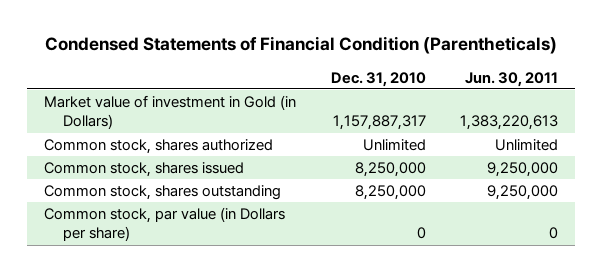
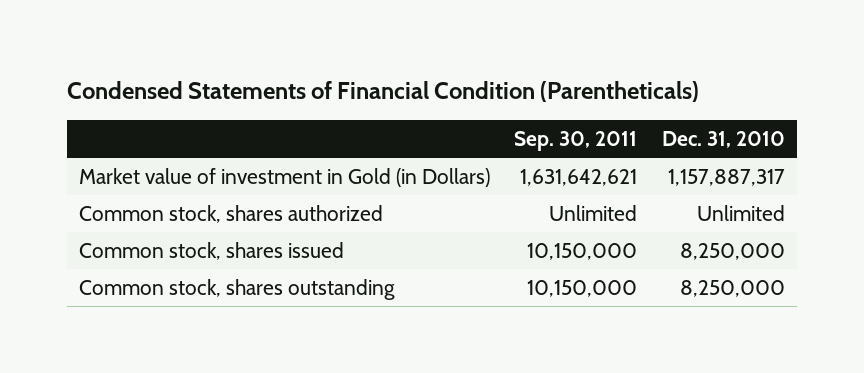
[464,71,558,87] Jun. 30, 2011 -> none
none -> [514,131,638,152] Sep. 30, 2011
[44,207,286,242] Common stock, par value (in Dollars per share) -> none

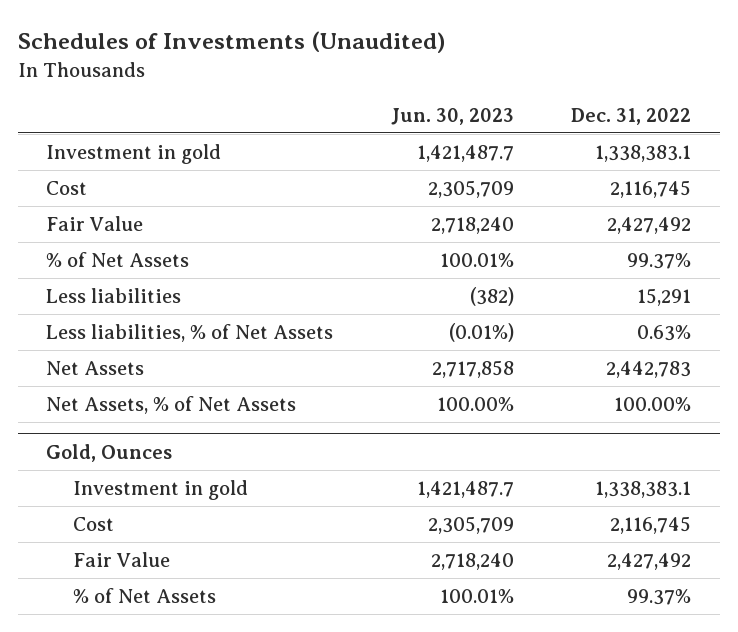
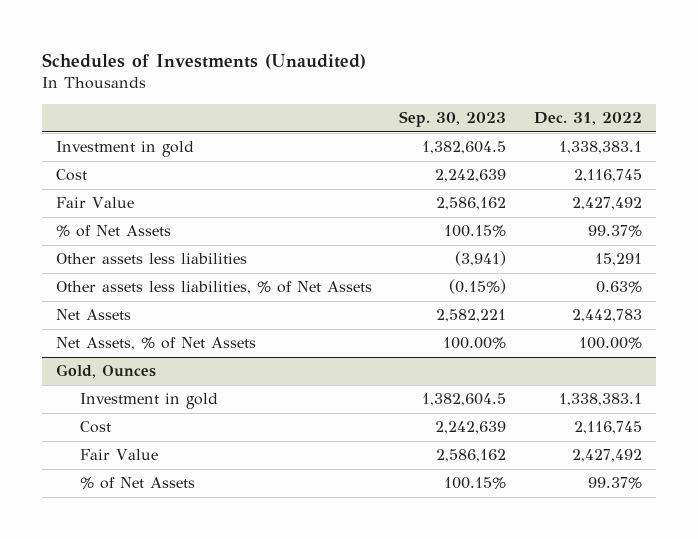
[390,107,514,125] Jun. 30, 2023 -> none
none -> [399,111,507,128] Sep. 30, 2023
[46,287,182,303] Less liabilities -> [55,253,247,265] Other assets less liabilities
[46,323,334,342] Less liabilities, % of Net Assets -> [55,281,372,295] Other assets less liabilities, % of Net Assets

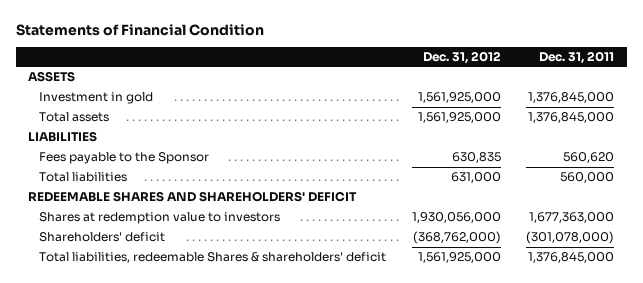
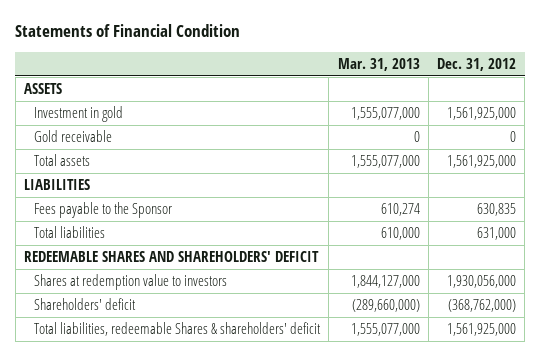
[539,50,615,64] Dec. 31, 2011 -> none
none -> [337,57,420,71] Mar. 31, 2013
none -> [34,130,113,143] Gold receivable

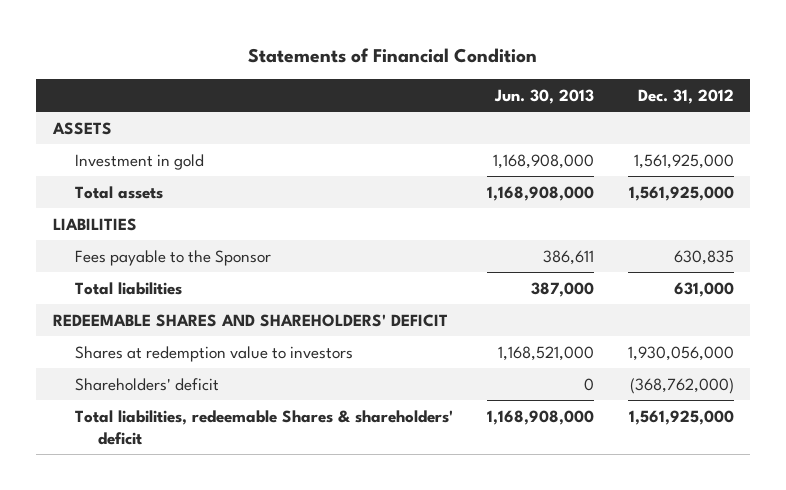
[337,57,420,71] Mar. 31, 2013 -> none
none -> [493,88,594,104] Jun. 30, 2013
[34,130,113,143] Gold receivable -> none

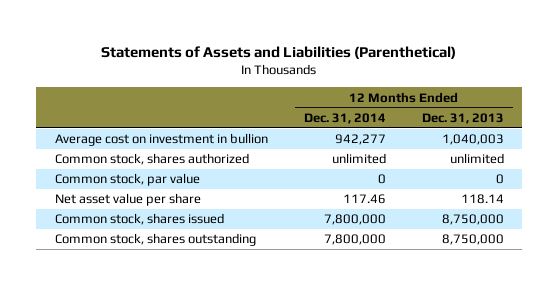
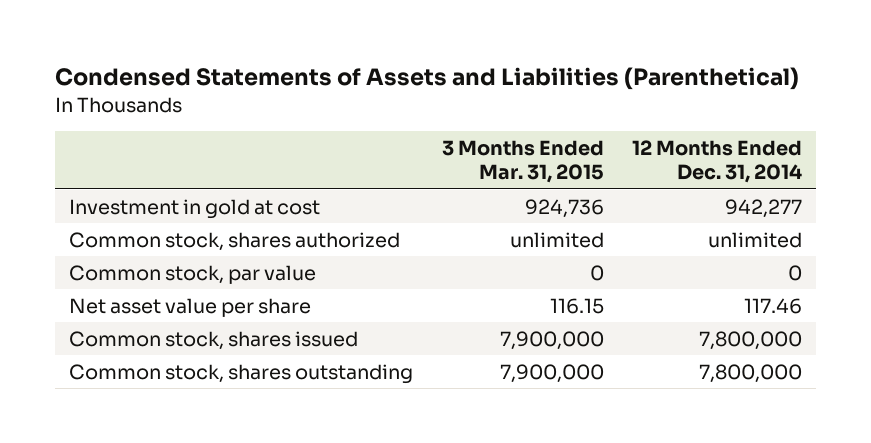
[101,45,457,59] Statements of Assets and Liabilities (Parenthetical) -> [55,67,800,91] Condensed Statements of Assets and Liabilities (Parenthetical)
[422,112,505,124] Dec. 31, 2013 -> none
none -> [441,140,604,184] 3 Months Ended Mar. 31, 2015
[54,133,268,147] Average cost on investment in bullion -> [69,198,321,219] Investment in gold at cost

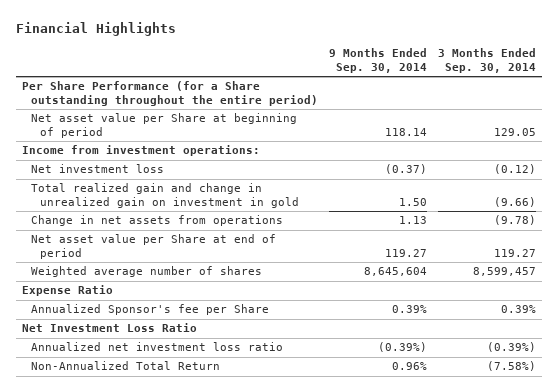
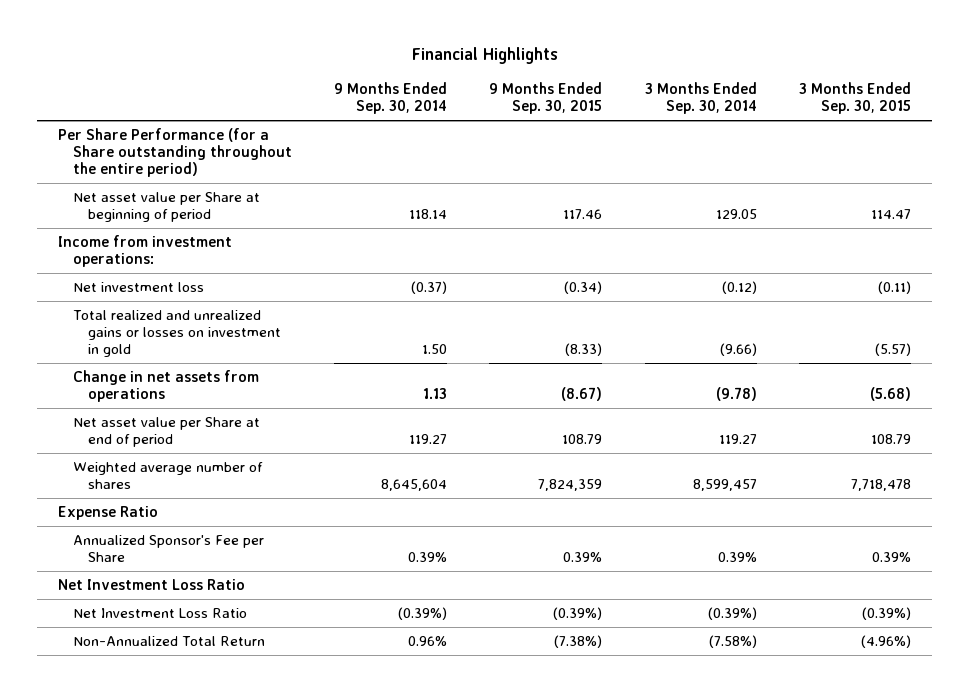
none -> [489,82,603,115] 9 Months Ended Sep. 30, 2015
none -> [798,82,911,115] 3 Months Ended Sep. 30, 2015
[31,183,300,208] Total realized gain and change in unrealized gain on investment in gold -> [73,310,281,358] Total realized and unrealized gains or losses on investment in gold
[31,304,270,316] Annualized Sponsor's fee per Share -> [73,535,265,563] Annualized Sponsor's Fee per Share
[31,342,284,352] Annualized net investment loss ratio -> [73,608,248,619] Net Investment Loss Ratio

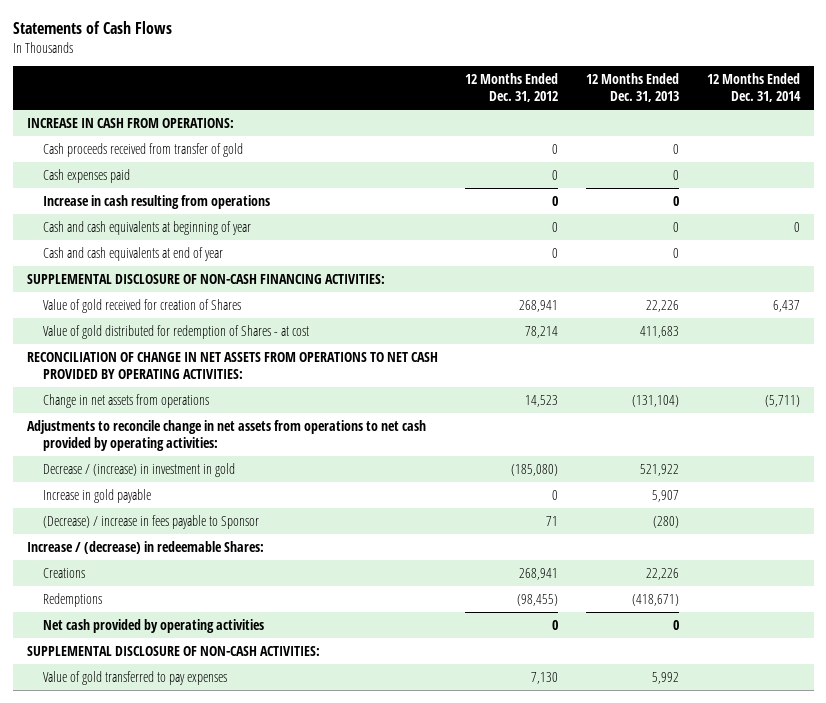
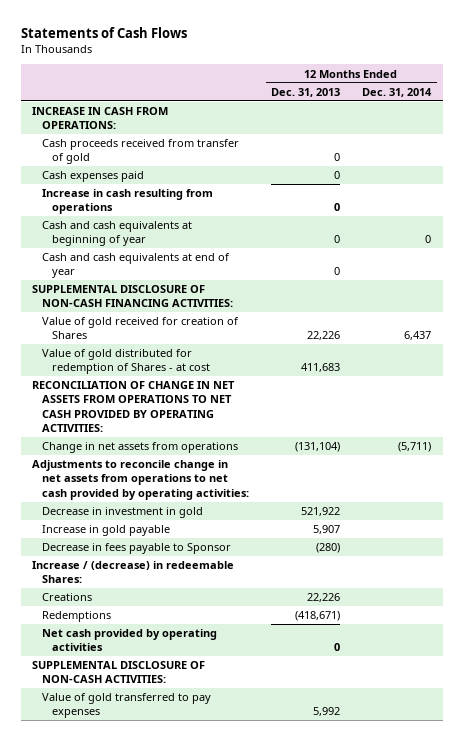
[465,73,559,103] 12 Months Ended Dec. 31, 2012 -> none
[43,462,236,477] Decrease / (increase) in investment in gold -> [42,507,204,519] Decrease in investment in gold
[43,514,260,529] (Decrease) / increase in fees payable to Sponsor -> [42,543,232,555] Decrease in fees payable to Sponsor

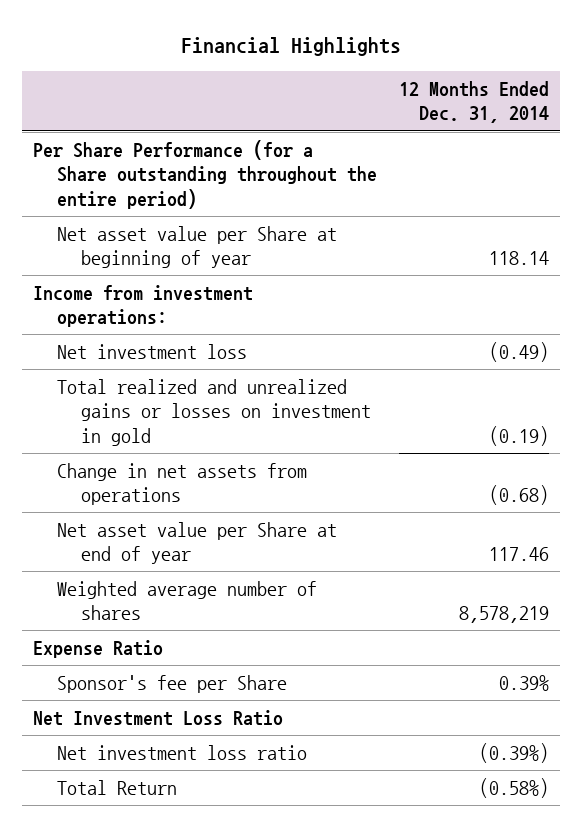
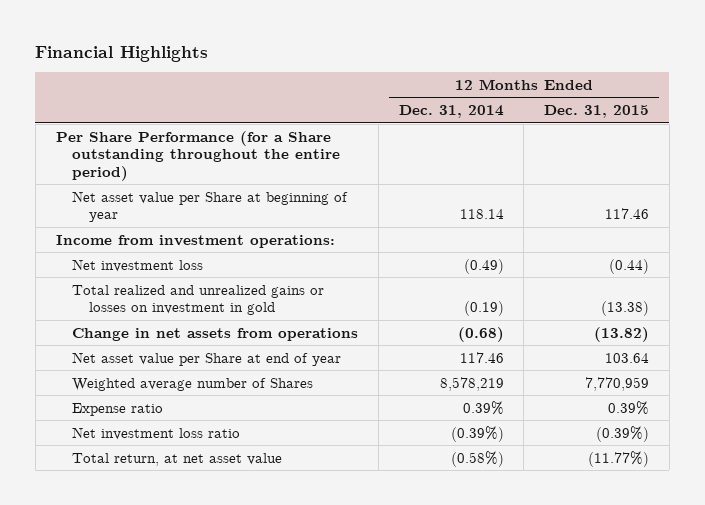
none -> [544,105,650,119] Dec. 31, 2015
[32,639,163,658] Expense Ratio -> none
[32,709,283,726] Net Investment Loss Ratio -> none
[57,580,318,621] Weighted average number of shares -> [72,377,314,391] Weighted average number of Shares
[57,674,288,693] Sponsor's fee per Share -> [72,402,164,416] Expense ratio
[57,779,178,795] Total Return -> none
none -> [72,452,283,466] Total return, at net asset value

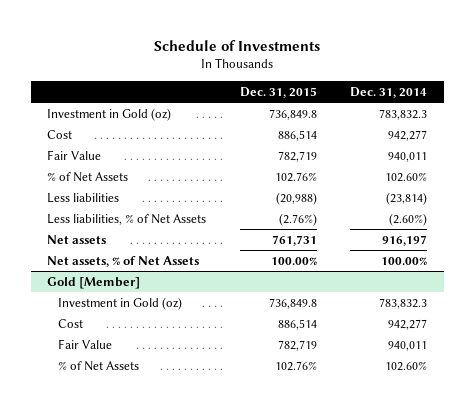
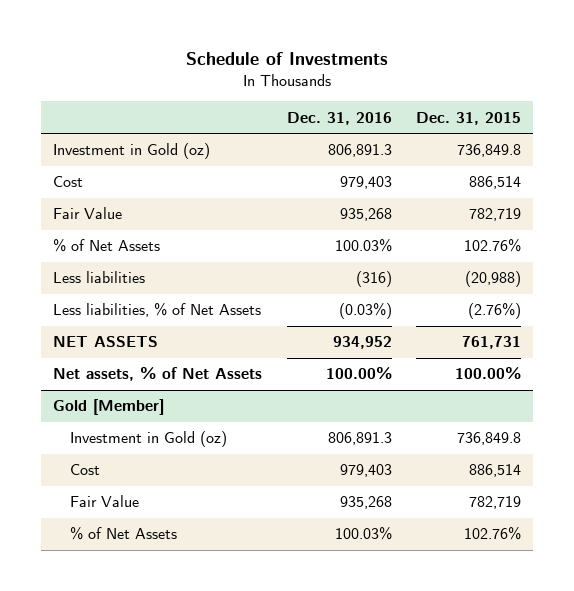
[350,86,428,98] Dec. 31, 2014 -> none
none -> [286,111,392,125] Dec. 31, 2016
[47,234,107,244] Net assets -> [53,336,159,348] NET ASSETS

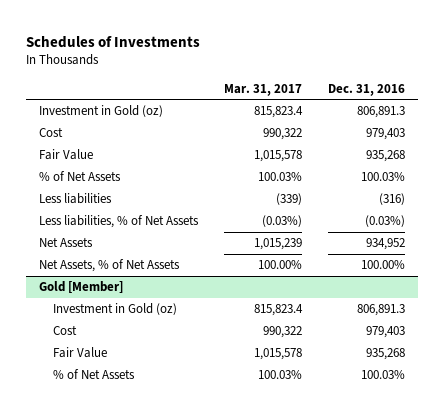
[186,52,389,66] Schedule of Investments -> [26,35,201,48] Schedules of Investments
[415,111,521,125] Dec. 31, 2015 -> none
none -> [223,83,302,96] Mar. 31, 2017
[53,336,159,348] NET ASSETS -> [38,237,93,248] Net Assets
[53,367,263,382] Net assets, % of Net Assets -> [38,259,180,273] Net Assets, % of Net Assets

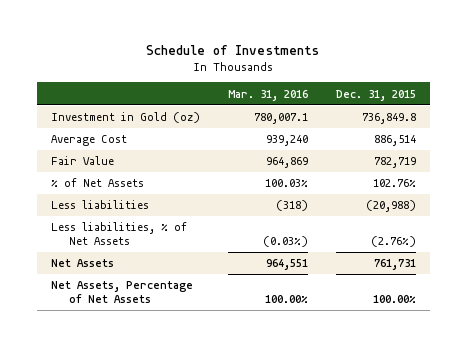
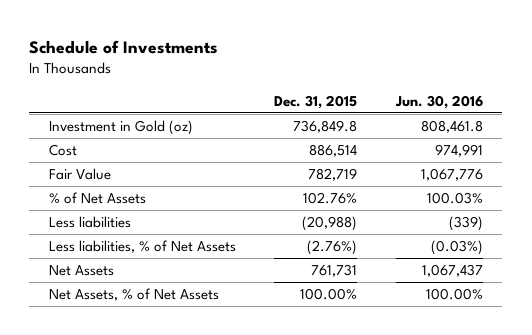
[227,89,308,101] Mar. 31, 2016 -> none
none -> [395,94,484,109] Jun. 30, 2016
[50,135,127,147] Average Cost -> [48,144,77,157] Cost
[50,281,193,304] Net Assets, Percentage of Net Assets -> [48,288,219,302] Net Assets, % of Net Assets

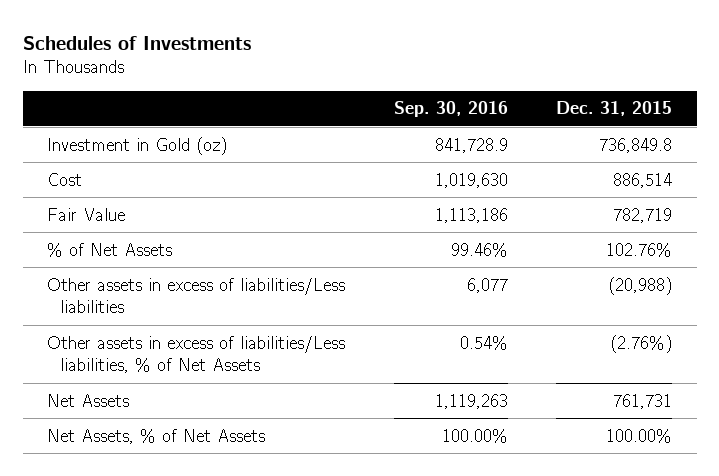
[29,39,219,54] Schedule of Investments -> [22,35,251,50] Schedules of Investments
[395,94,484,109] Jun. 30, 2016 -> none
none -> [393,101,508,118] Sep. 30, 2016
[48,216,131,229] Less liabilities -> [47,277,346,313] Other assets in excess of liabilities/Less liabilities
[48,240,236,254] Less liabilities, % of Net Assets -> [47,335,346,373] Other assets in excess of liabilities/Less liabilities, % of Net Assets

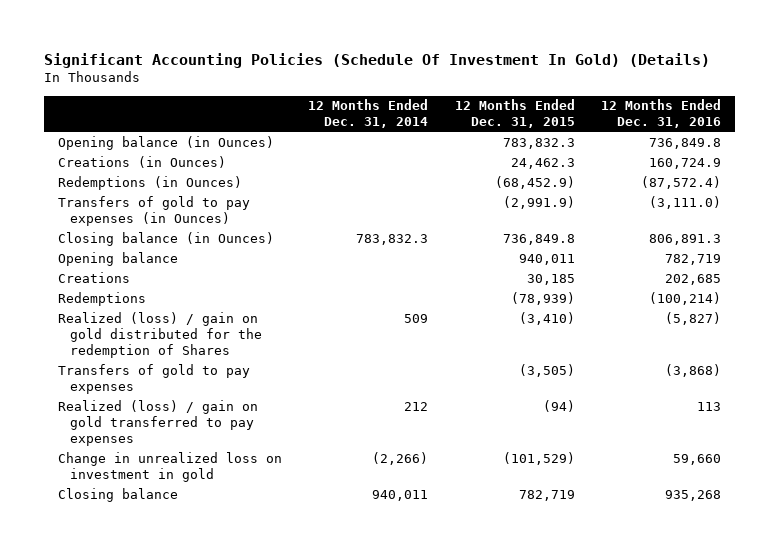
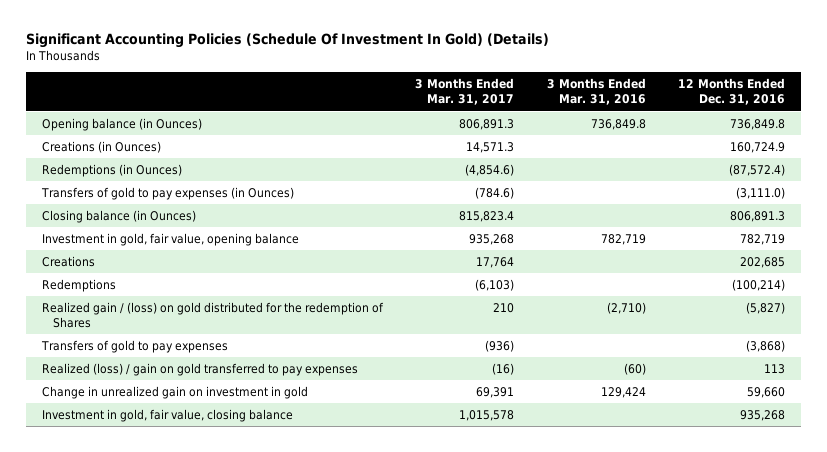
[308,99,429,129] 12 Months Ended Dec. 31, 2014 -> none
[454,99,575,129] 12 Months Ended Dec. 31, 2015 -> none
none -> [415,78,515,106] 3 Months Ended Mar. 31, 2017
none -> [546,78,646,106] 3 Months Ended Mar. 31, 2016
[57,251,178,266] Opening balance -> [41,233,299,247] Investment in gold, fair value, opening balance
[57,311,262,358] Realized (loss) / gain on gold distributed for the redemption of Shares -> [41,302,384,328] Realized gain / (loss) on gold distributed for the redemption of Shares
[57,451,282,482] Change in unrealized loss on investment in gold -> [41,386,308,400] Change in unrealized gain on investment in gold
[57,487,178,502] Closing balance -> [41,409,293,423] Investment in gold, fair value, closing balance

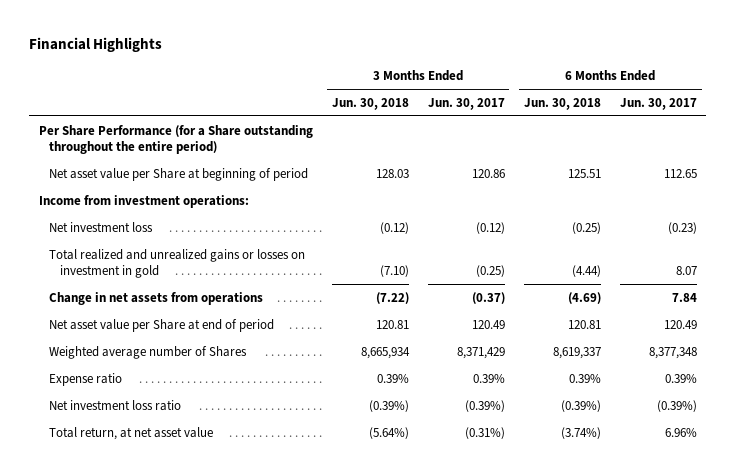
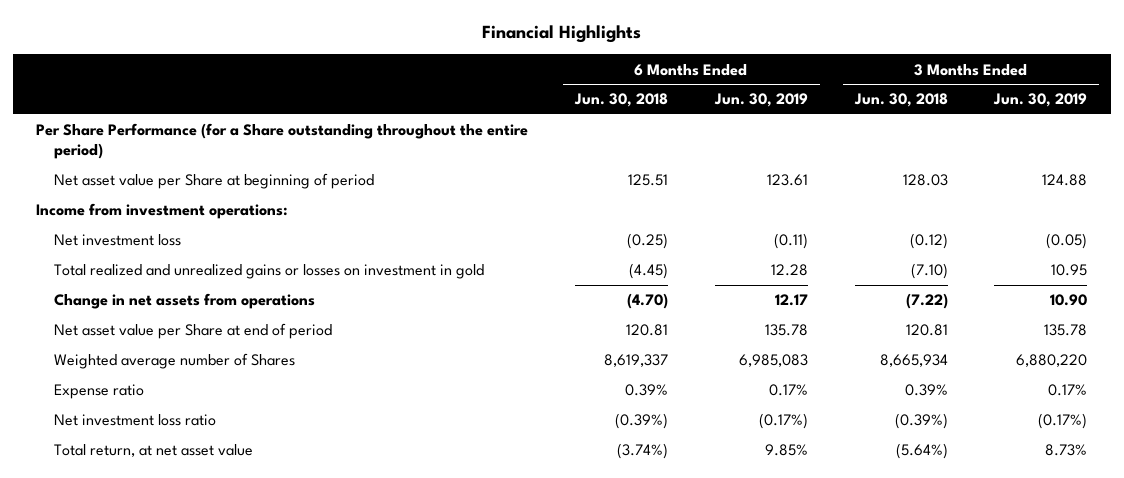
[427,97,505,110] Jun. 30, 2017 -> none
[619,97,697,110] Jun. 30, 2017 -> none
none -> [713,93,808,108] Jun. 30, 2019
none -> [993,93,1088,108] Jun. 30, 2019
[571,265,601,278] (4.44) -> [629,263,669,280] (4.45)
[567,291,601,304] (4.69) -> [627,293,669,310] (4.70)

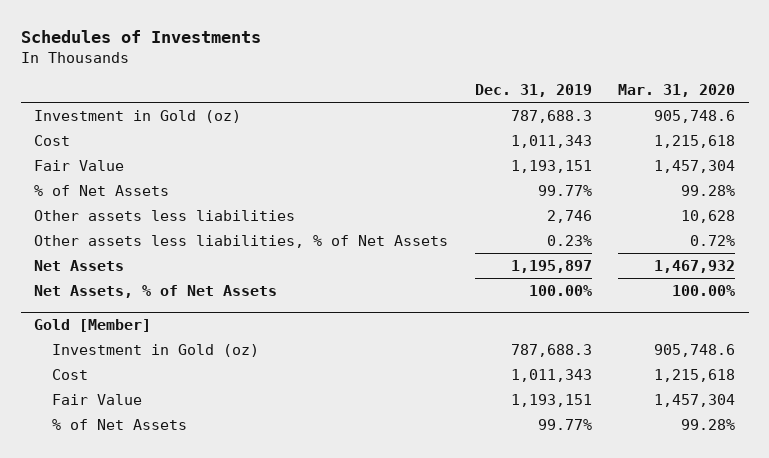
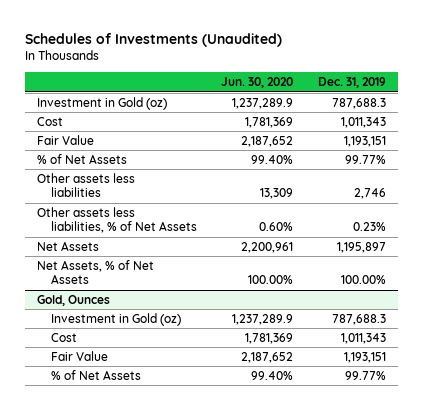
[20,30,261,44] Schedules of Investments -> [25,32,283,47] Schedules of Investments (Unaudited)
[618,84,736,98] Mar. 31, 2020 -> none
none -> [221,77,294,89] Jun. 30, 2020
[33,318,151,332] Gold [Member] -> [37,295,111,307] Gold, Ounces

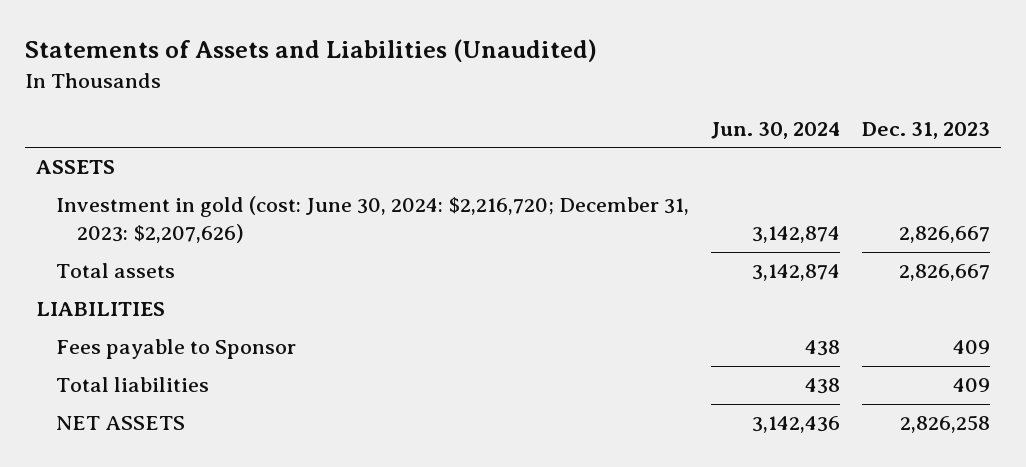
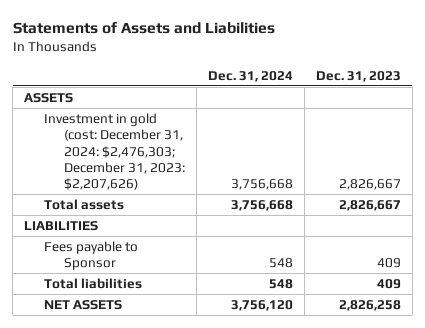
[24,39,597,63] Statements of Assets and Liabilities (Unaudited) -> [12,22,275,35] Statements of Assets and Liabilities
[711,121,841,139] Jun. 30, 2024 -> none
none -> [207,70,293,82] Dec. 31, 2024
[56,196,690,244] Investment in gold (cost: June 30, 2024: $2,216,720; December 31, 2023: $2,207,626) -> [43,112,185,191] Investment in gold (cost: December 31, 2024: $2,476,303; December 31, 2023: $2,207,626)

